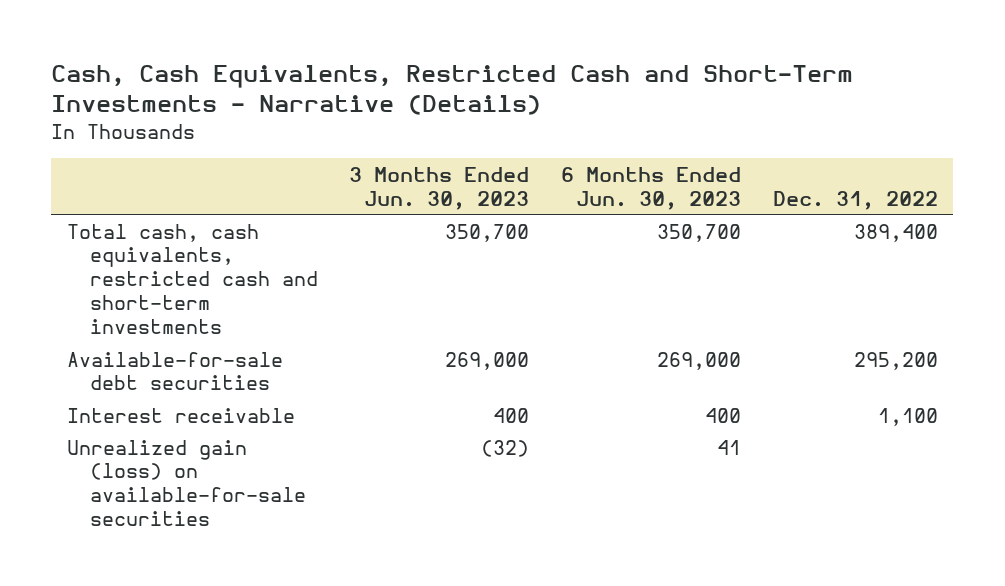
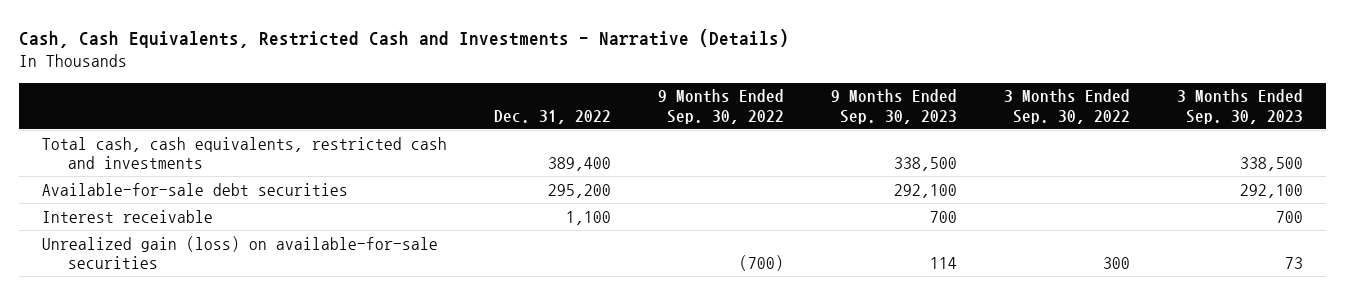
[51,64,854,116] Cash, Cash Equivalents, Restricted Cash and Short-Term Investments - Narrative (Details) -> [18,29,789,49] Cash, Cash Equivalents, Restricted Cash and Investments - Narrative (Details)
[349,166,530,210] 3 Months Ended Jun. 30, 2023 -> none
[560,166,741,210] 6 Months Ended Jun. 30, 2023 -> none
none -> [658,89,785,124] 9 Months Ended Sep. 30, 2022
none -> [831,89,958,124] 9 Months Ended Sep. 30, 2023
none -> [1003,89,1130,124] 3 Months Ended Sep. 30, 2022
none -> [1176,89,1303,124] 3 Months Ended Sep. 30, 2023
[67,223,318,335] Total cash, cash equivalents, restricted cash and short-term investments -> [42,136,448,170] Total cash, cash equivalents, restricted cash and investments

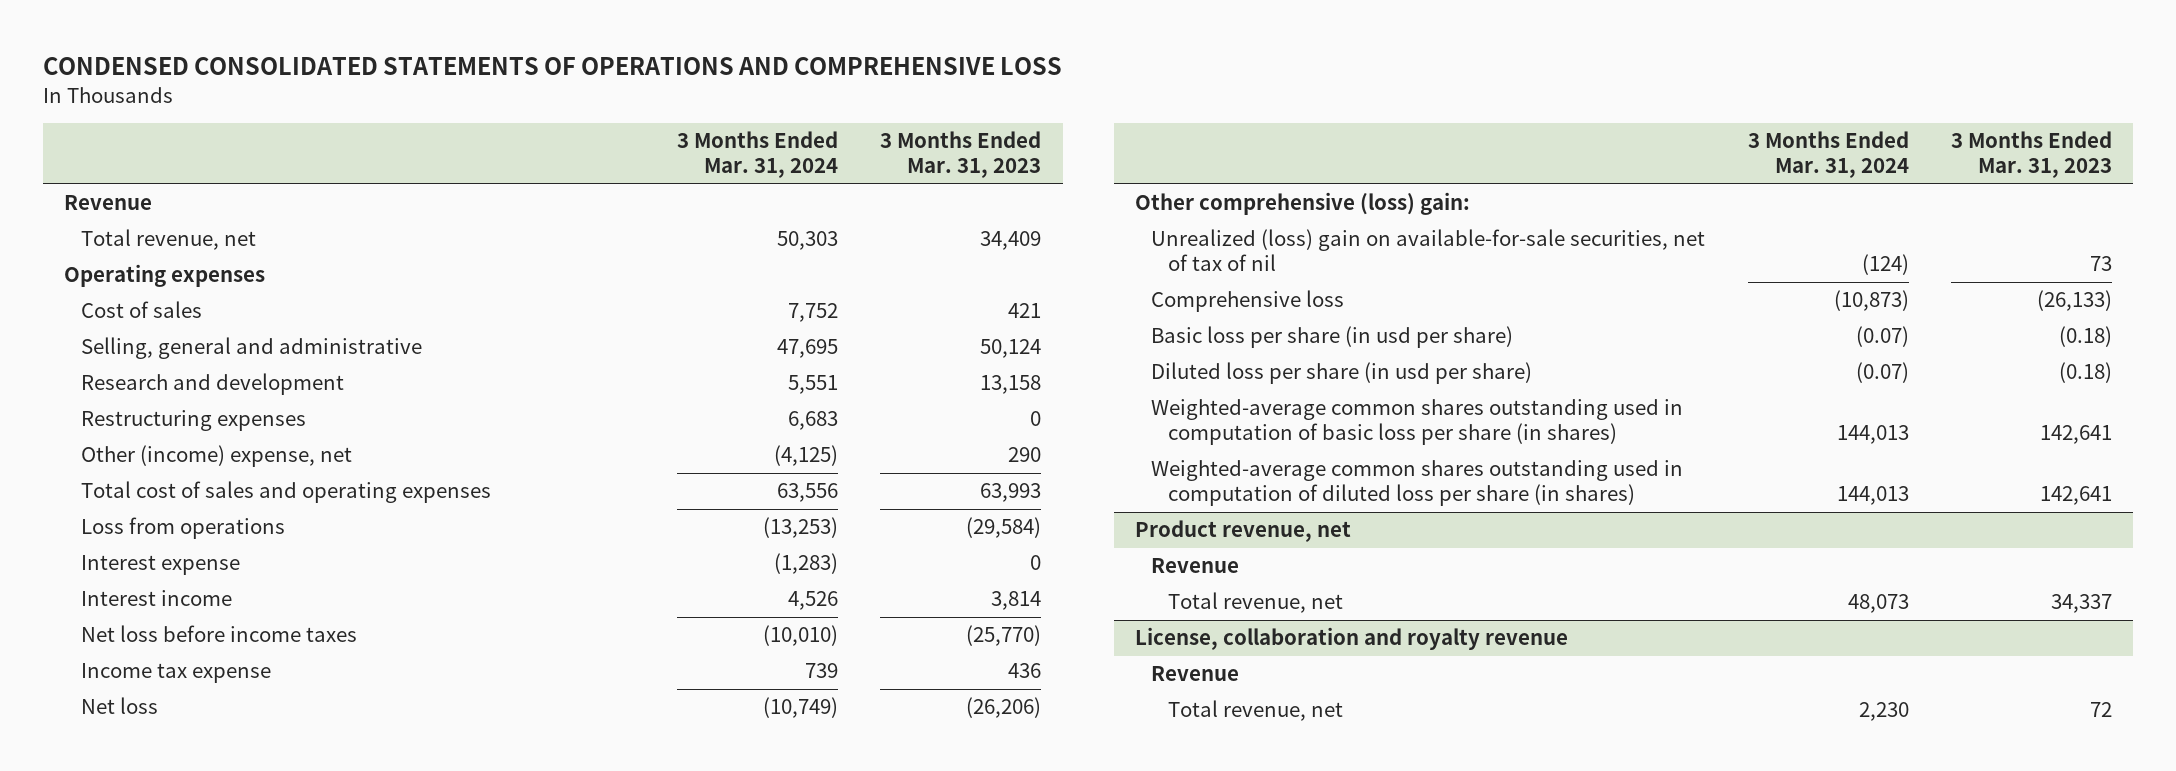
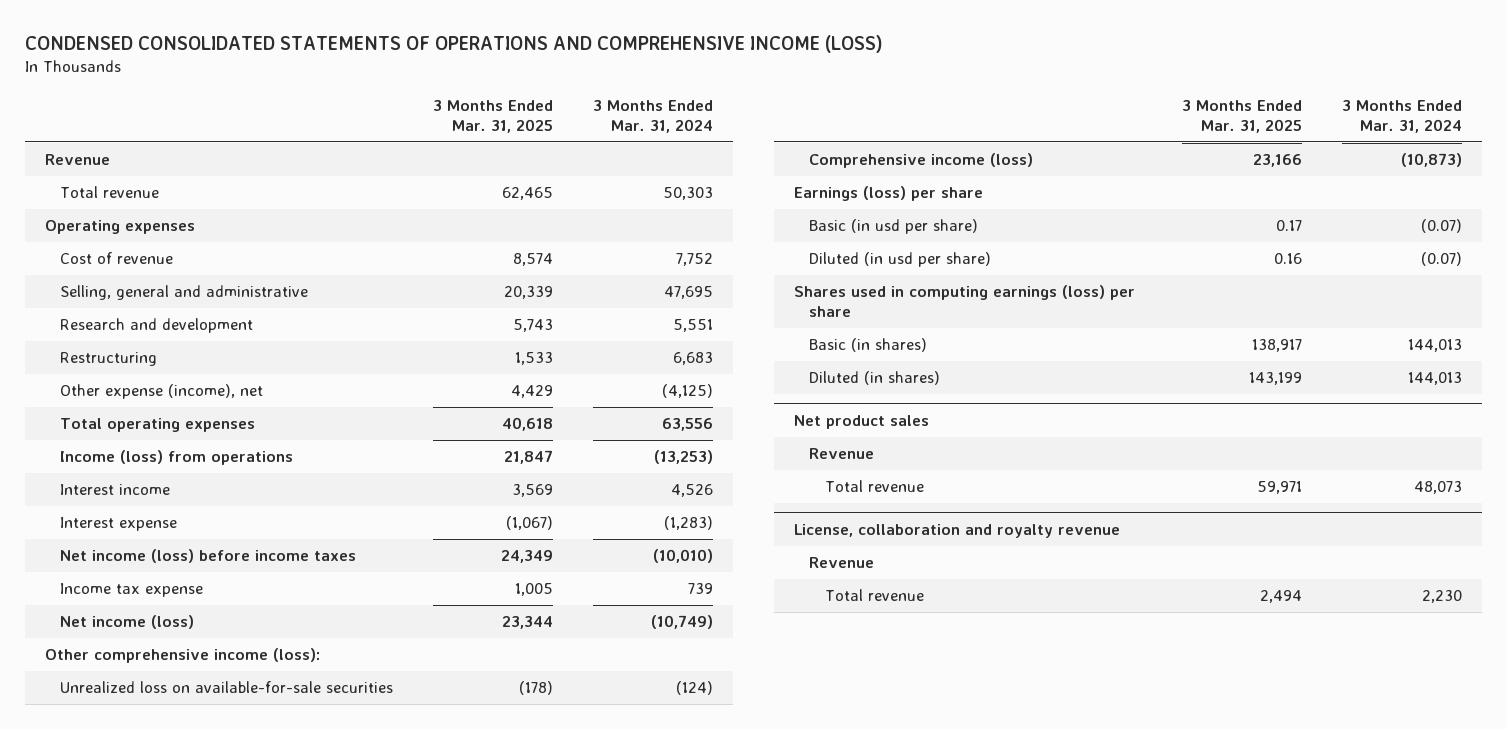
[43,57,1063,76] CONDENSED CONSOLIDATED STATEMENTS OF OPERATIONS AND COMPREHENSIVE LOSS -> [24,35,883,54] CONDENSED CONSOLIDATED STATEMENTS OF OPERATIONS AND COMPREHENSIVE INCOME (LOSS)
[880,131,1042,179] 3 Months Ended Mar. 31, 2023 -> none
none -> [432,100,553,134] 3 Months Ended Mar. 31, 2025
[81,229,257,251] Total revenue, net -> [59,186,159,199] Total revenue
[81,301,203,319] Cost of sales -> [59,252,173,265] Cost of revenue
[81,410,307,432] Restructuring expenses -> [59,352,157,367] Restructuring
[81,445,353,468] Other (income) expense, net -> [59,384,263,400] Other expense (income), net
[81,481,492,504] Total cost of sales and operating expenses -> [59,418,255,433] Total operating expenses
[81,517,286,540] Loss from operations -> [59,450,293,466] Income (loss) from operations
[81,555,241,576] Interest expense -> [59,517,177,532] Interest expense
[81,625,358,643] Net loss before income taxes -> [59,549,356,564] Net income (loss) before income taxes
[81,697,159,715] Net loss -> [59,615,194,630] Net income (loss)
[1134,192,1470,216] Other comprehensive (loss) gain: -> [44,648,320,664] Other comprehensive income (loss):
[1151,229,1706,272] Unrealized (loss) gain on available-for-sale securities, net of tax of nil -> [59,681,393,694] Unrealized loss on available-for-sale securities
[1151,290,1345,313] Comprehensive loss -> [809,153,1034,169] Comprehensive income (loss)
none -> [794,186,984,202] Earnings (loss) per share
[1151,326,1514,349] Basic loss per share (in usd per share) -> [809,219,979,235] Basic (in usd per share)
[1151,362,1533,385] Diluted loss per share (in usd per share) -> [809,252,992,268] Diluted (in usd per share)
none -> [794,285,1136,318] Shares used in computing earnings (loss) per share
[1151,399,1684,446] Weighted-average common shares outstanding used in computation of basic loss per share (in shares) -> [809,338,928,353] Basic (in shares)
[1151,460,1684,507] Weighted-average common shares outstanding used in computation of diluted loss per share (in shares) -> [809,371,941,386] Diluted (in shares)
[1134,520,1351,543] Product revenue, net -> [794,415,930,430] Net product sales
[1168,592,1344,614] Total revenue, net -> [824,480,924,493] Total revenue
[1168,700,1344,722] Total revenue, net -> [824,589,924,602] Total revenue

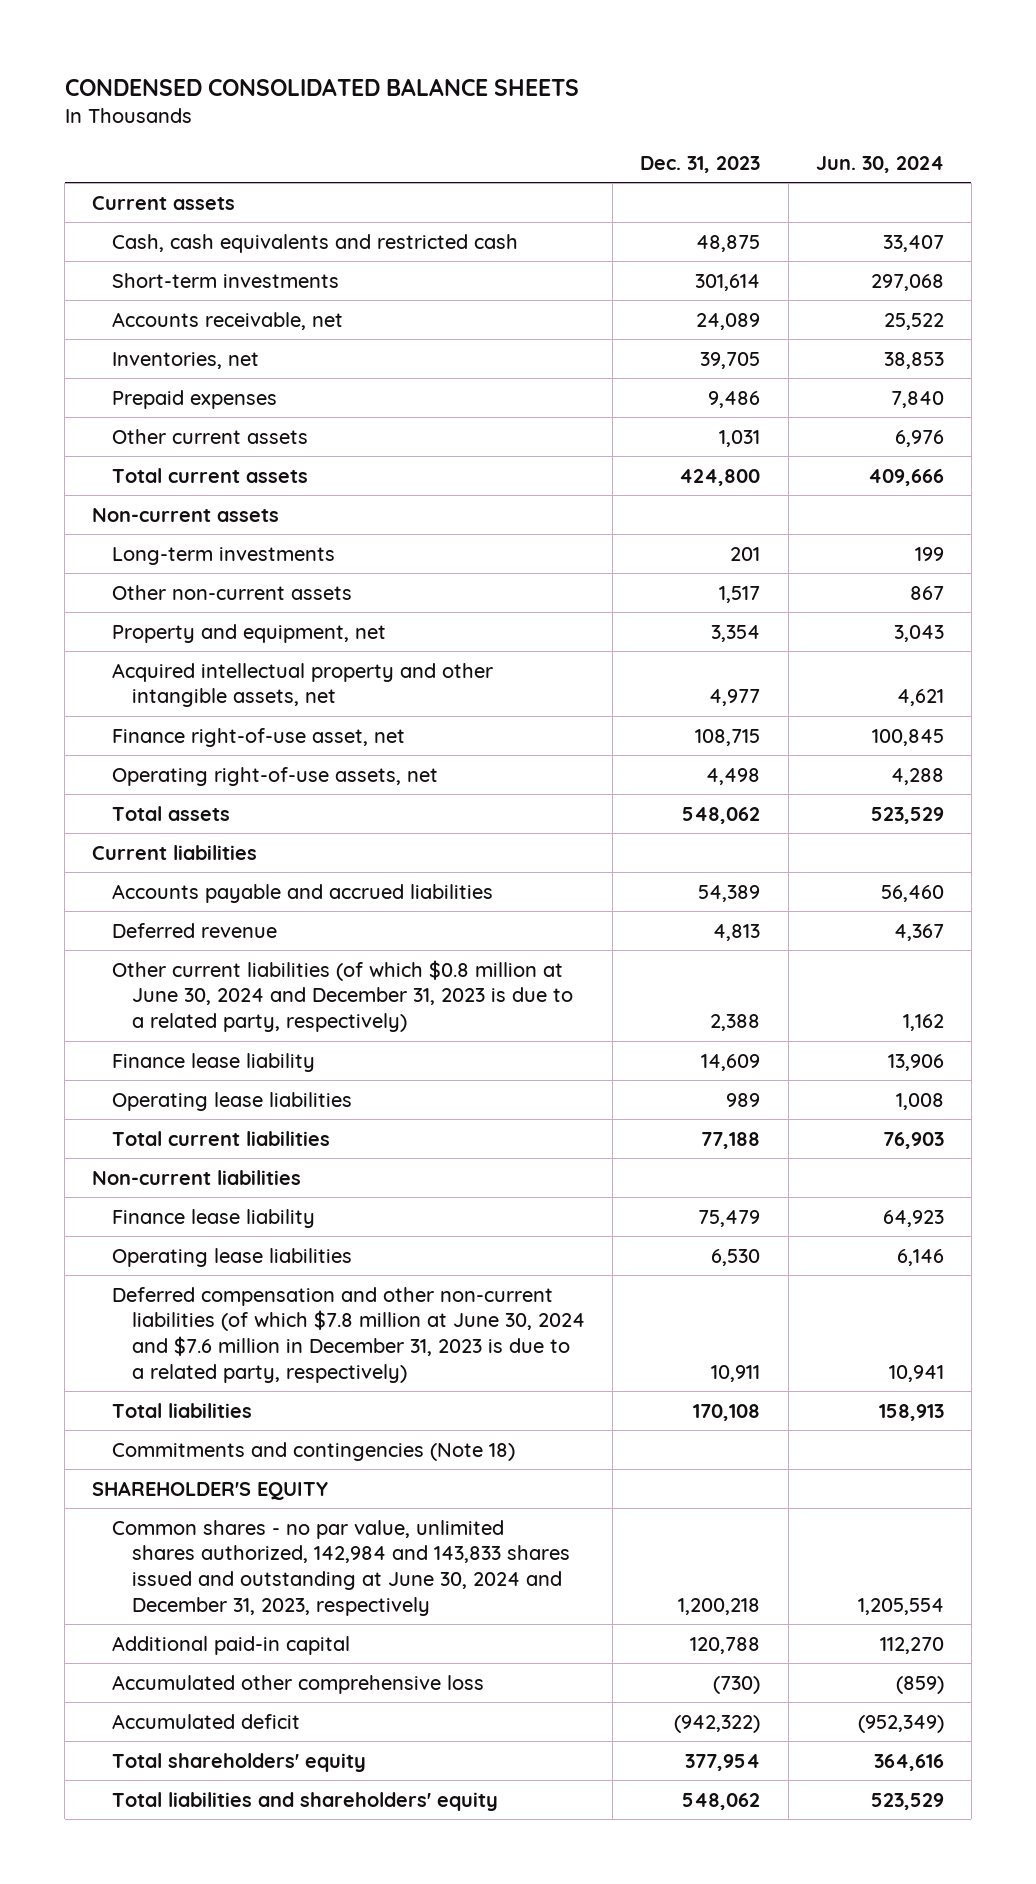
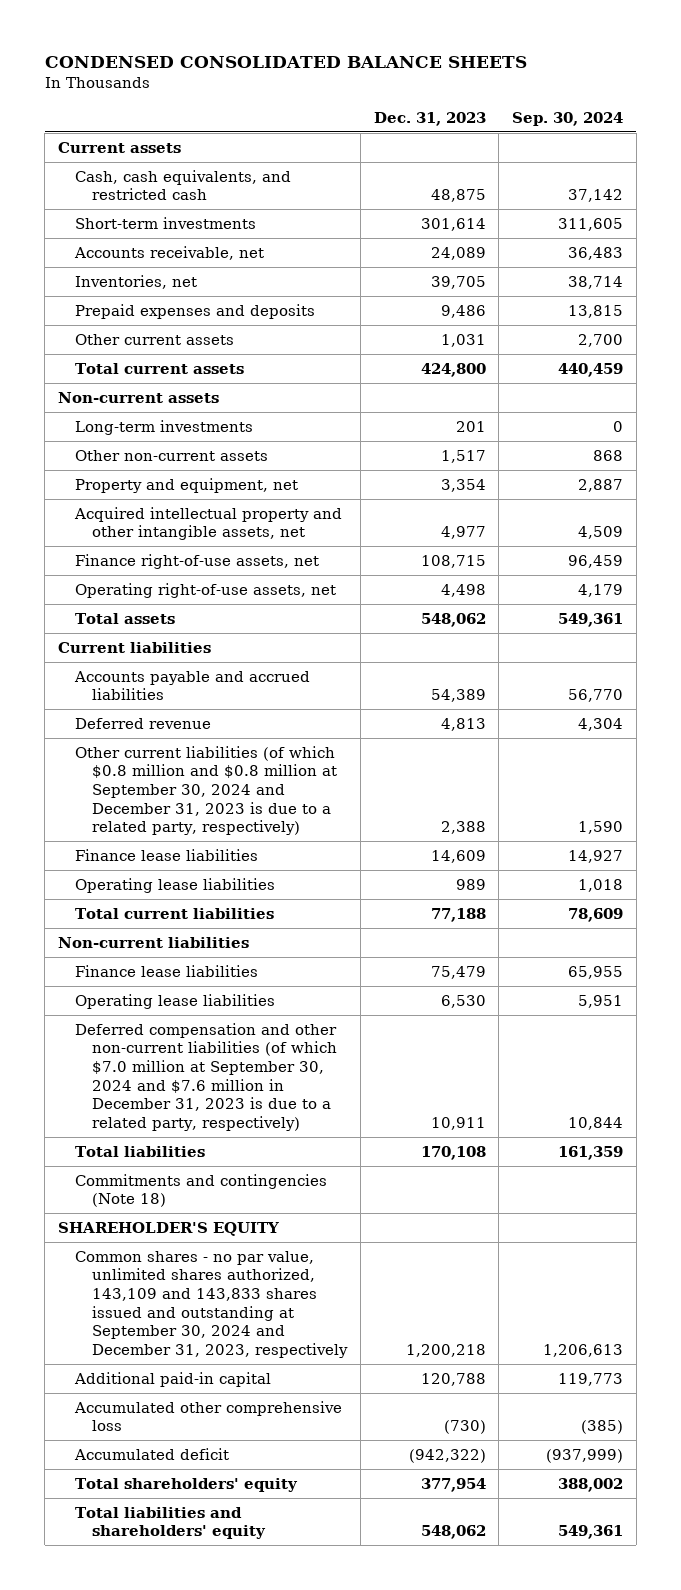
[815,155,944,173] Jun. 30, 2024 -> none
none -> [512,111,624,126] Sep. 30, 2024
[112,233,519,253] Cash, cash equivalents and restricted cash -> [75,169,292,201] Cash, cash equivalents, and restricted cash
[112,389,278,409] Prepaid expenses -> [75,303,316,319] Prepaid expenses and deposits
[112,727,406,747] Finance right-of-use asset, net -> [75,553,320,569] Finance right-of-use assets, net
[112,959,574,1033] Other current liabilities (of which $0.8 million at June 30, 2024 and December 31, 2023 is due to a related party, respectively) -> [75,745,338,836] Other current liabilities (of which $0.8 million and $0.8 million at September 30, 2024 and December 31, 2023 is due to a related party, respectively)
[112,1052,316,1072] Finance lease liability -> [75,848,259,861] Finance lease liabilities
[112,1208,316,1228] Finance lease liability -> [75,964,259,977] Finance lease liabilities
[112,1286,586,1383] Deferred compensation and other non-current liabilities (of which $7.8 million at June 30, 2024 and $7.6 million in December 31, 2023 is due to a related party, respectively) -> [75,1022,338,1131] Deferred compensation and other non-current liabilities (of which $7.0 million at September 30, 2024 and $7.6 million in December 31, 2023 is due to a related party, respectively)
[112,1519,571,1616] Common shares - no par value, unlimited shares authorized, 142,984 and 143,833 shares issued and outstanding at June 30, 2024 and December 31, 2023, respectively -> [75,1250,349,1358] Common shares - no par value, unlimited shares authorized, 143,109 and 143,833 shares issued and outstanding at September 30, 2024 and December 31, 2023, respectively

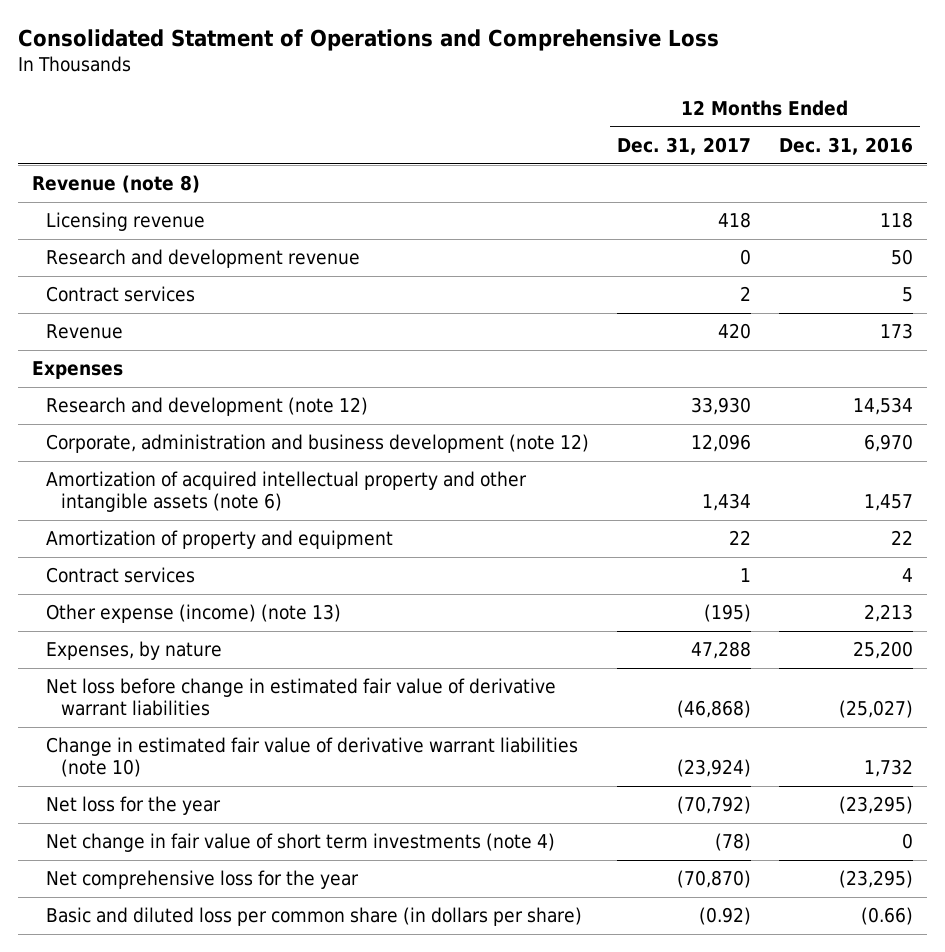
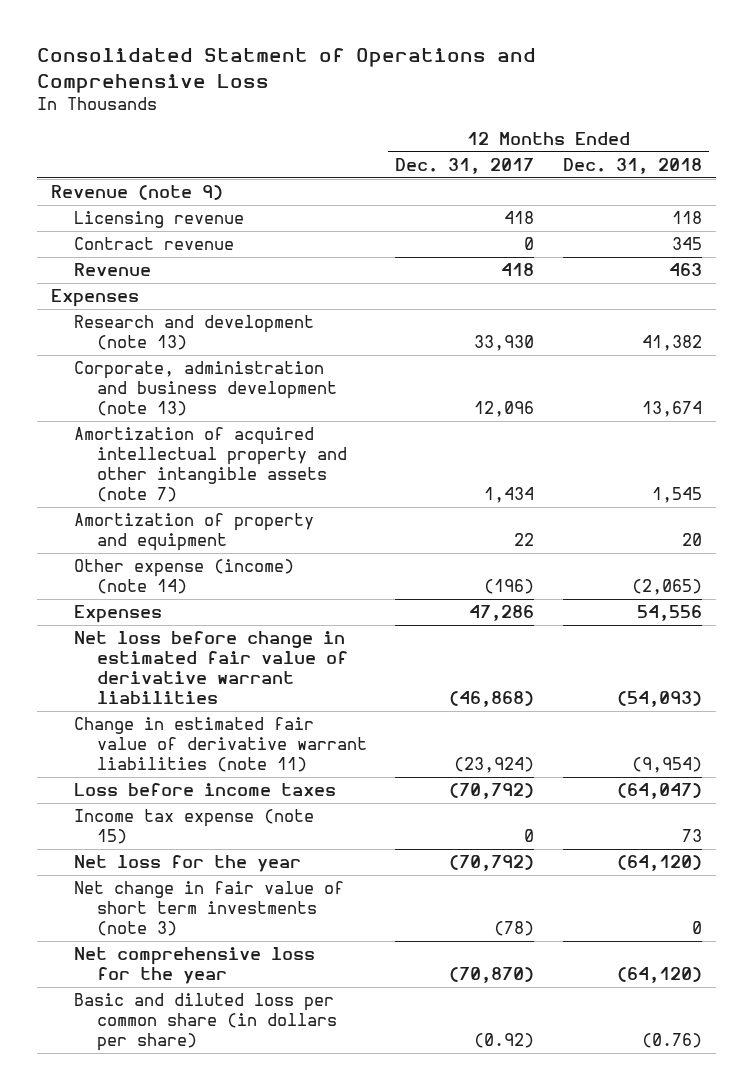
[779,137,914,156] Dec. 31, 2016 -> none
none -> [562,158,702,175] Dec. 31, 2018
[31,175,200,194] Revenue (note 8) -> [51,185,224,201] Revenue (note 9)
[46,286,196,303] Contract services -> none
[46,249,361,269] Research and development revenue -> [74,237,235,251] Contract revenue
[718,323,752,340] 420 -> [501,263,535,277] 418
[46,397,369,417] Research and development (note 12) -> [74,315,315,351] Research and development (note 13)
[46,434,590,454] Corporate, administration and business development (note 12) -> [74,361,338,417] Corporate, administration and business development (note 13)
[46,471,528,513] Amortization of acquired intellectual property and other intangible assets (note 6) -> [74,427,348,503] Amortization of acquired intellectual property and other intangible assets (note 7)
[46,567,196,584] Contract services -> none
[46,604,342,624] Other expense (income) (note 13) -> [74,559,295,595] Other expense (income) (note 14)
[704,604,752,623] (195) -> [484,579,535,595] (196)
[46,641,223,661] Expenses, by nature -> [74,605,163,624] Expenses
[691,641,752,660] 47,288 -> [469,605,535,622] 47,286
[46,737,579,778] Change in estimated fair value of derivative warrant liabilities (note 10) -> [74,717,368,773] Change in estimated fair value of derivative warrant liabilities (note 11)
none -> [74,783,337,797] Loss before income taxes
none -> [74,809,315,845] Income tax expense (note 15)
[46,833,556,853] Net change in fair value of short term investments (note 4) -> [74,881,345,937] Net change in fair value of short term investments (note 3)

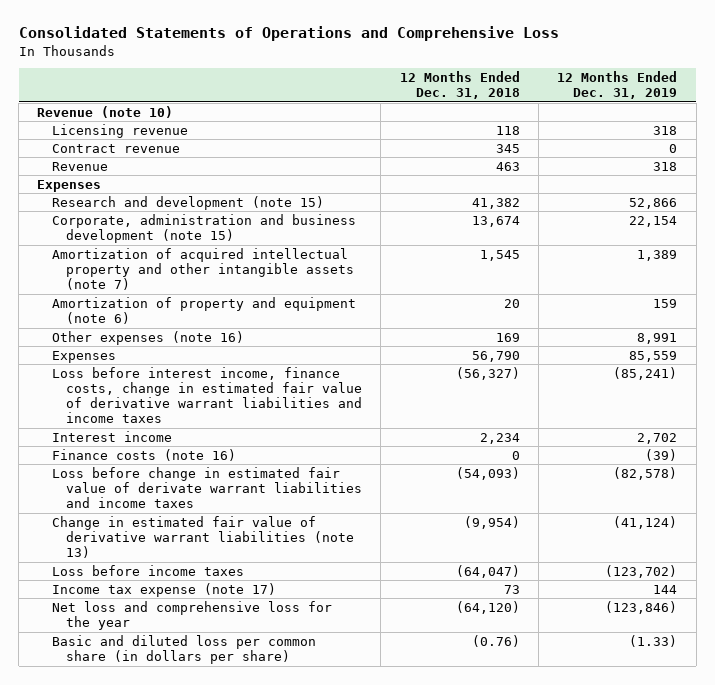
[36,48,536,93] Consolidated Statment of Operations and Comprehensive Loss -> [18,26,559,42] Consolidated Statements of Operations and Comprehensive Loss
[395,158,535,175] Dec. 31, 2017 -> none
none -> [557,71,678,100] 12 Months Ended Dec. 31, 2019
[51,185,224,201] Revenue (note 9) -> [37,105,174,118] Revenue (note 10)
[74,315,315,351] Research and development (note 13) -> [51,195,324,210] Research and development (note 15)
[74,361,338,417] Corporate, administration and business development (note 13) -> [51,213,356,244] Corporate, administration and business development (note 15)
[74,513,315,552] Amortization of property and equipment -> [51,296,356,325] Amortization of property and equipment (note 6)
[74,559,295,595] Other expense (income) (note 14) -> [51,330,244,345] Other expenses (note 16)
[631,579,702,596] (2,065) -> [495,332,520,342] 169
[636,605,702,622] 54,556 -> [471,350,520,362] 56,790
[74,631,349,705] Net loss before change in estimated fair value of derivative warrant liabilities -> [51,366,363,424] Loss before interest income, finance costs, change in estimated fair value of derivative warrant liabilities and income taxes
[616,691,702,708] (54,093) -> [455,366,520,380] (56,327)
none -> [51,430,172,442] Interest income
none -> [51,448,236,461] Finance costs (note 16)
none -> [51,466,363,509] Loss before change in estimated fair value of derivate warrant liabilities and income taxes
[74,717,368,773] Change in estimated fair value of derivative warrant liabilities (note 11) -> [51,515,355,559] Change in estimated fair value of derivative warrant liabilities (note 13)
[74,881,345,937] Net change in fair value of short term investments (note 3) -> none
[74,947,316,985] Net comprehensive loss for the year -> none
[74,809,315,845] Income tax expense (note 15) -> [51,582,276,597] Income tax expense (note 17)
[74,855,302,873] Net loss for the year -> [51,600,332,631] Net loss and comprehensive loss for the year

